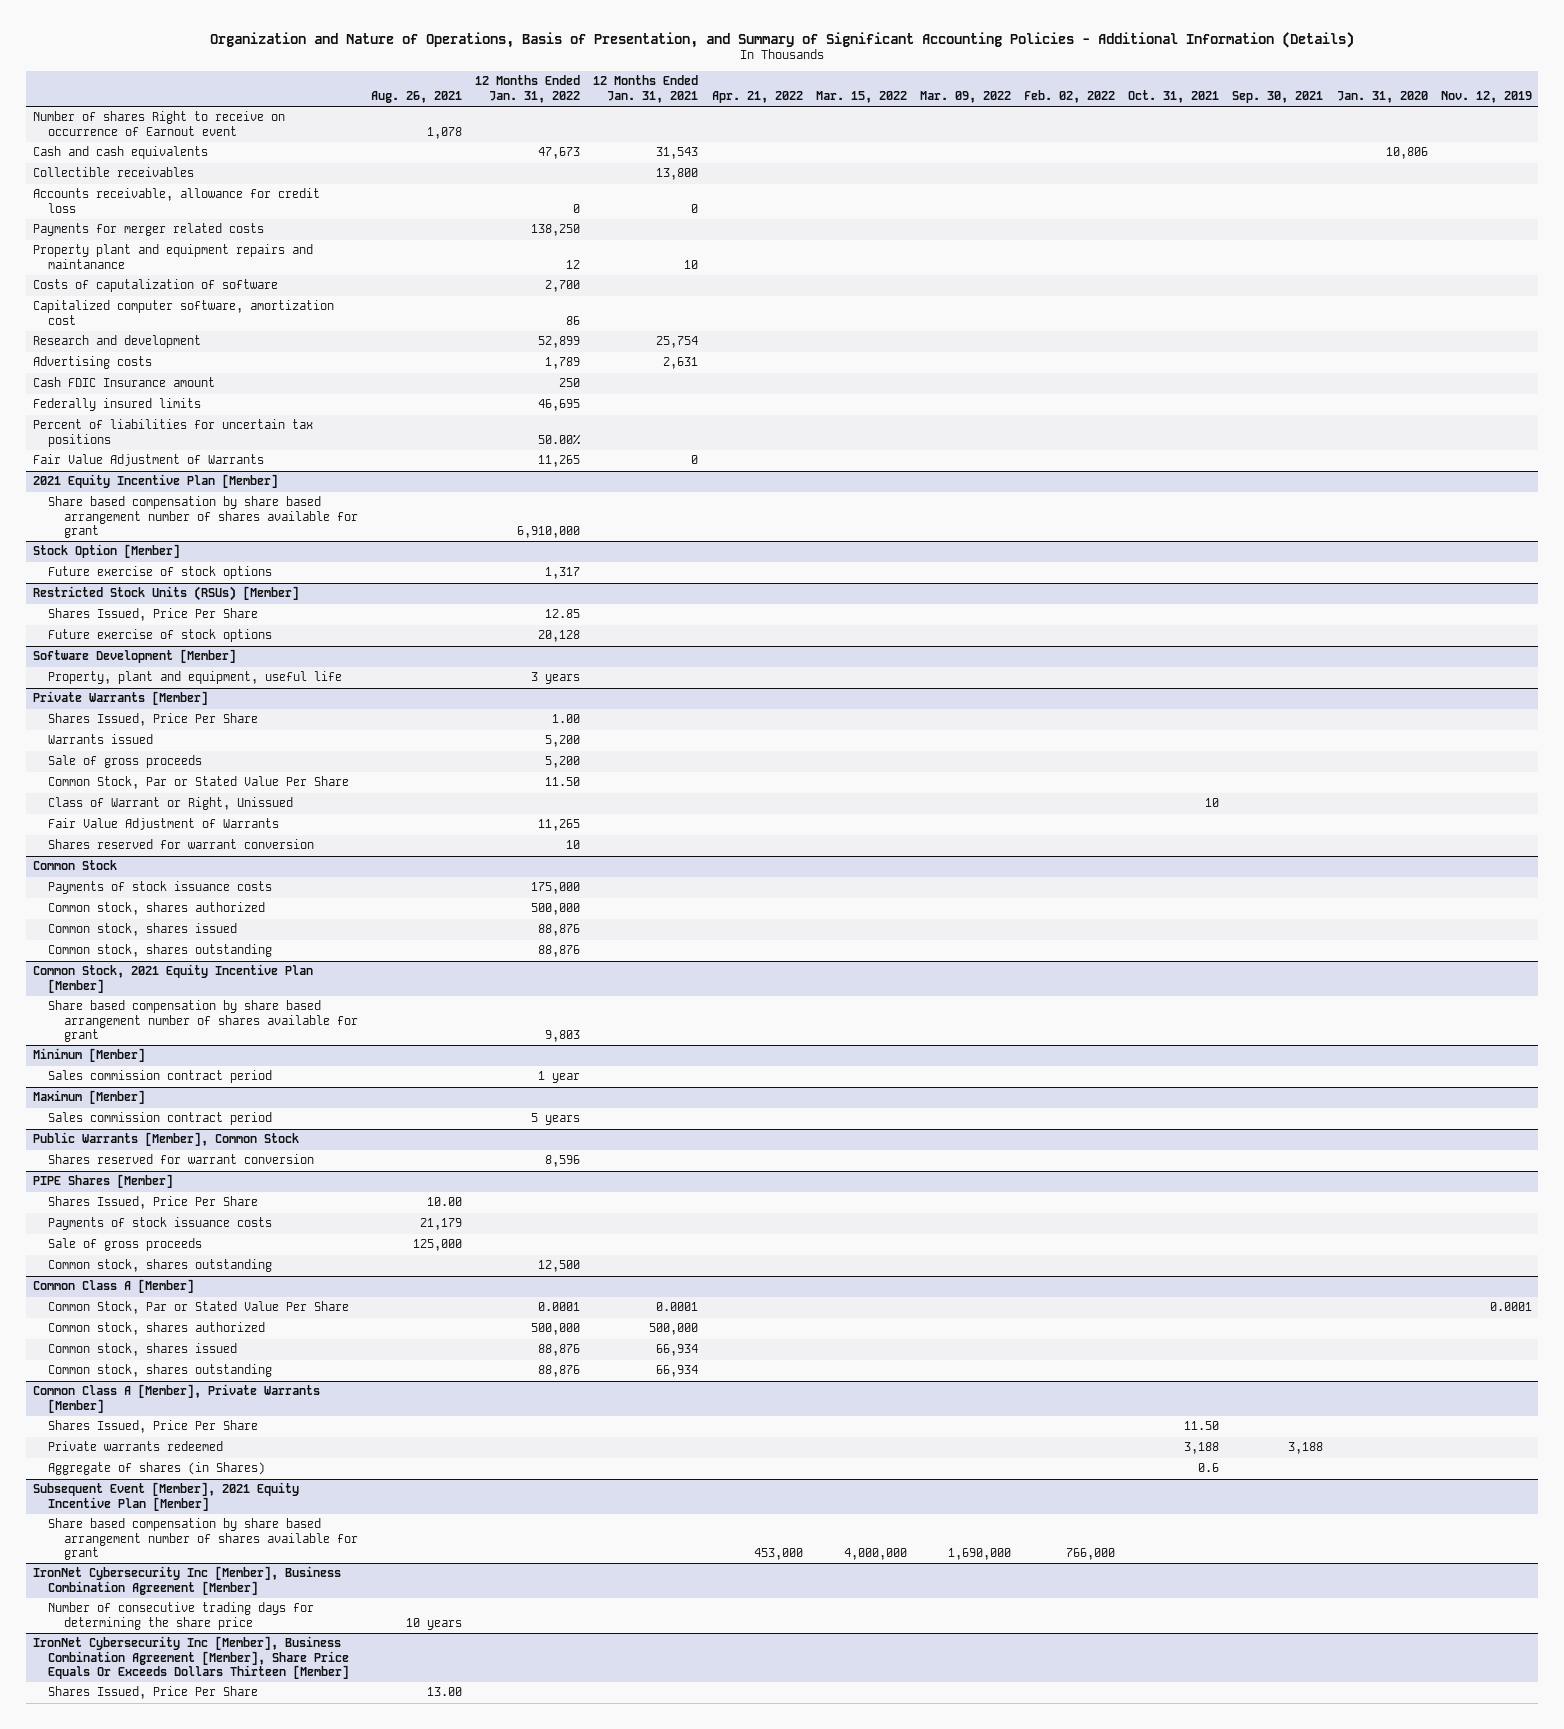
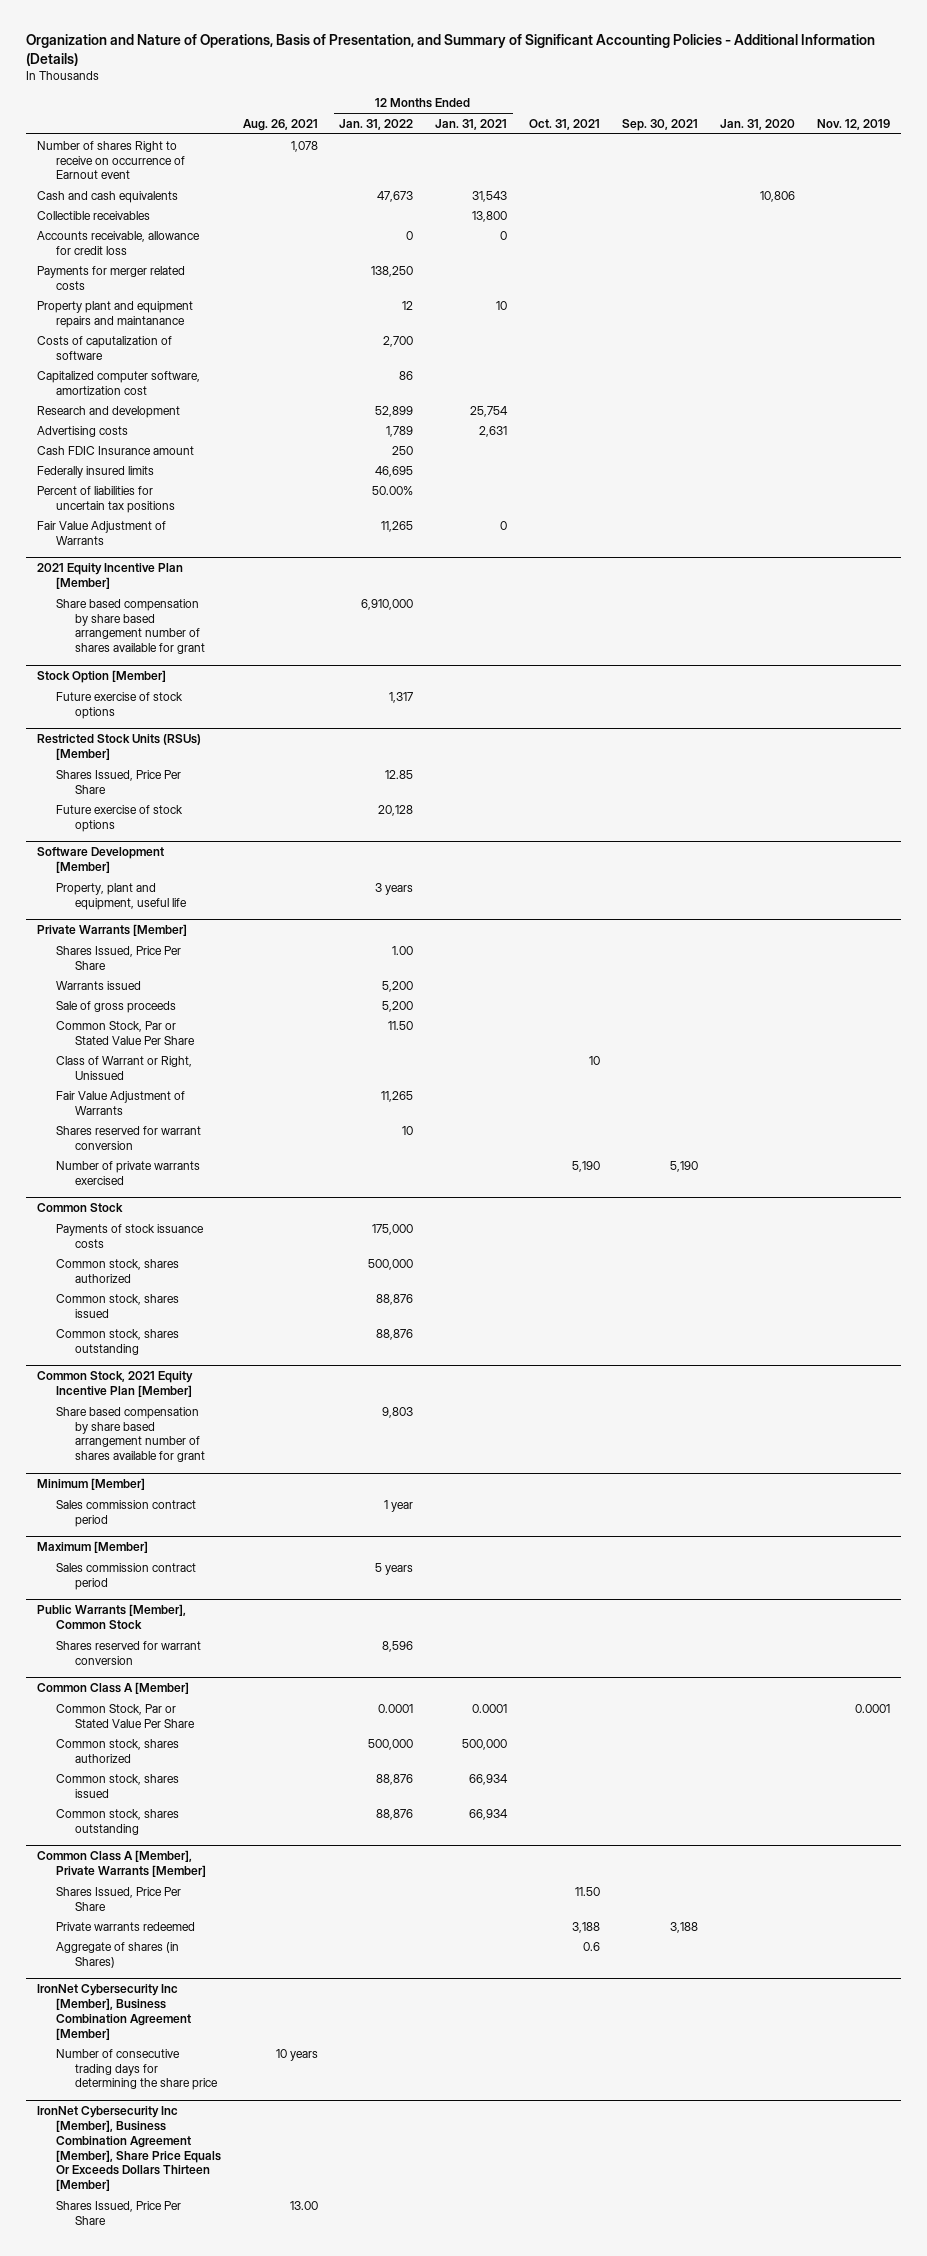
[711,90,803,103] Apr. 21, 2022 -> none
[815,90,907,103] Mar. 15, 2022 -> none
[919,90,1011,103] Mar. 09, 2022 -> none
[1024,89,1116,103] Feb. 02, 2022 -> none
none -> [55,1160,200,1185] Number of private warrants exercised
[32,1174,173,1189] PIPE Shares [Member] -> none
[48,1196,259,1210] Shares Issued, Price Per Share -> none
[48,1217,273,1231] Payments of stock issuance costs -> none
[48,1238,203,1252] Sale of gross proceeds -> none
[48,1259,273,1273] Common stock, shares outstanding -> none
[32,1482,299,1511] Subsequent Event [Member], 2021 Equity Incentive Plan [Member] -> none
[48,1518,358,1560] Share based compensation by share based arrangement number of shares available for grant -> none

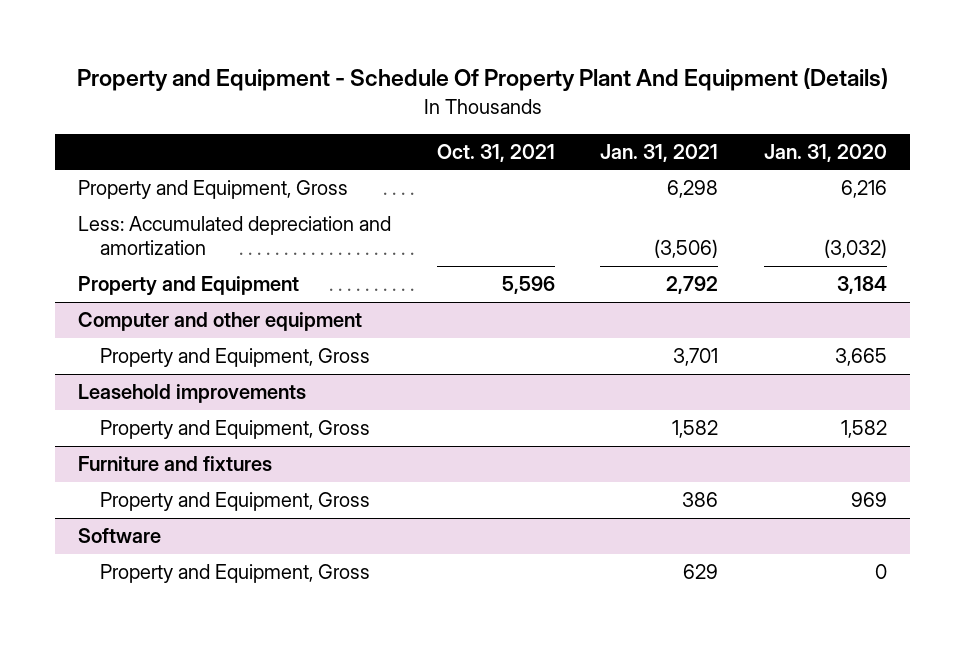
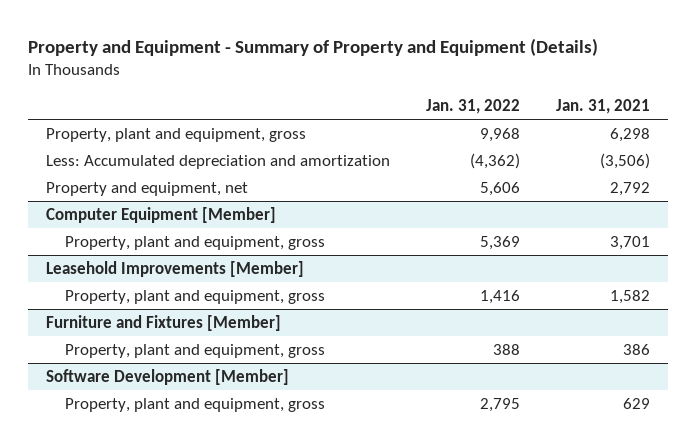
[76,68,888,92] Property and Equipment - Schedule Of Property Plant And Equipment (Details) -> [27,38,598,57] Property and Equipment - Summary of Property and Equipment (Details)
[436,143,555,162] Oct. 31, 2021 -> none
[764,143,888,162] Jan. 31, 2020 -> none
none -> [425,98,520,114] Jan. 31, 2022
[78,180,349,200] Property and Equipment, Gross -> [45,128,306,143] Property, plant and equipment, gross
[78,276,300,297] Property and Equipment -> [45,182,248,197] Property and equipment, net
[78,312,363,332] Computer and other equipment -> [45,207,276,224] Computer Equipment [Member]
[100,348,371,368] Property and Equipment, Gross -> [64,236,325,251] Property, plant and equipment, gross
[78,384,307,404] Leasehold improvements -> [45,261,304,278] Leasehold Improvements [Member]
[100,420,371,440] Property and Equipment, Gross -> [64,290,325,305] Property, plant and equipment, gross
[78,456,273,472] Furniture and fixtures -> [45,315,281,332] Furniture and Fixtures [Member]
[100,492,371,512] Property and Equipment, Gross -> [64,344,325,359] Property, plant and equipment, gross
[78,528,162,544] Software -> [45,369,289,386] Software Development [Member]
[100,564,371,584] Property and Equipment, Gross -> [64,398,325,413] Property, plant and equipment, gross

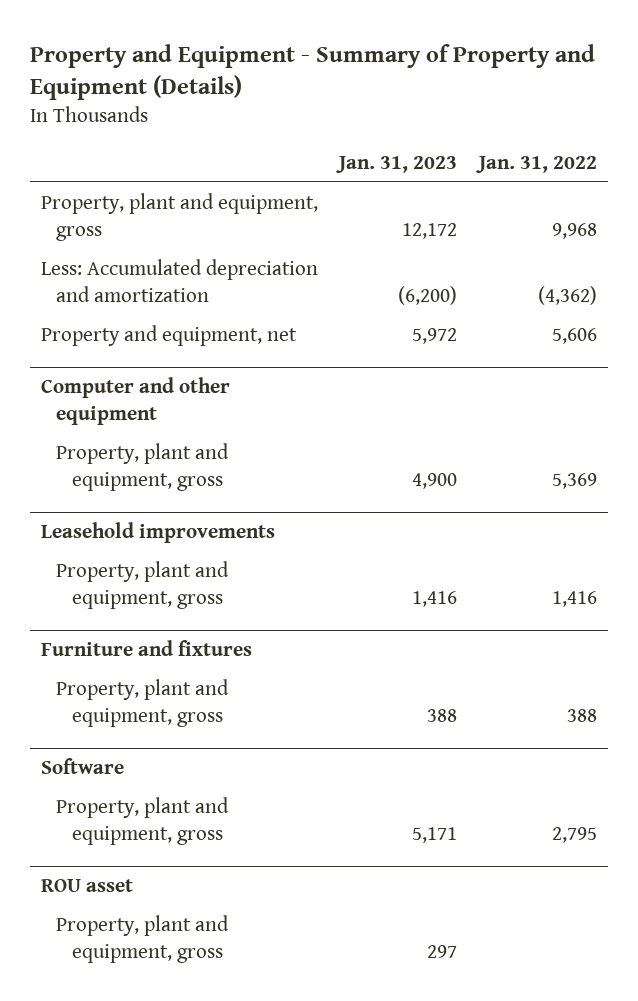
[555,98,650,114] Jan. 31, 2021 -> none
none -> [336,155,458,173] Jan. 31, 2023
[45,207,276,224] Computer Equipment [Member] -> [40,377,230,425] Computer and other equipment
[45,261,304,278] Leasehold Improvements [Member] -> [40,522,275,544] Leasehold improvements
[45,315,281,332] Furniture and Fixtures [Member] -> [40,640,252,657] Furniture and fixtures
[45,369,289,386] Software Development [Member] -> [40,758,124,775] Software
none -> [40,879,133,893] ROU asset
none -> [56,914,230,963] Property, plant and equipment, gross

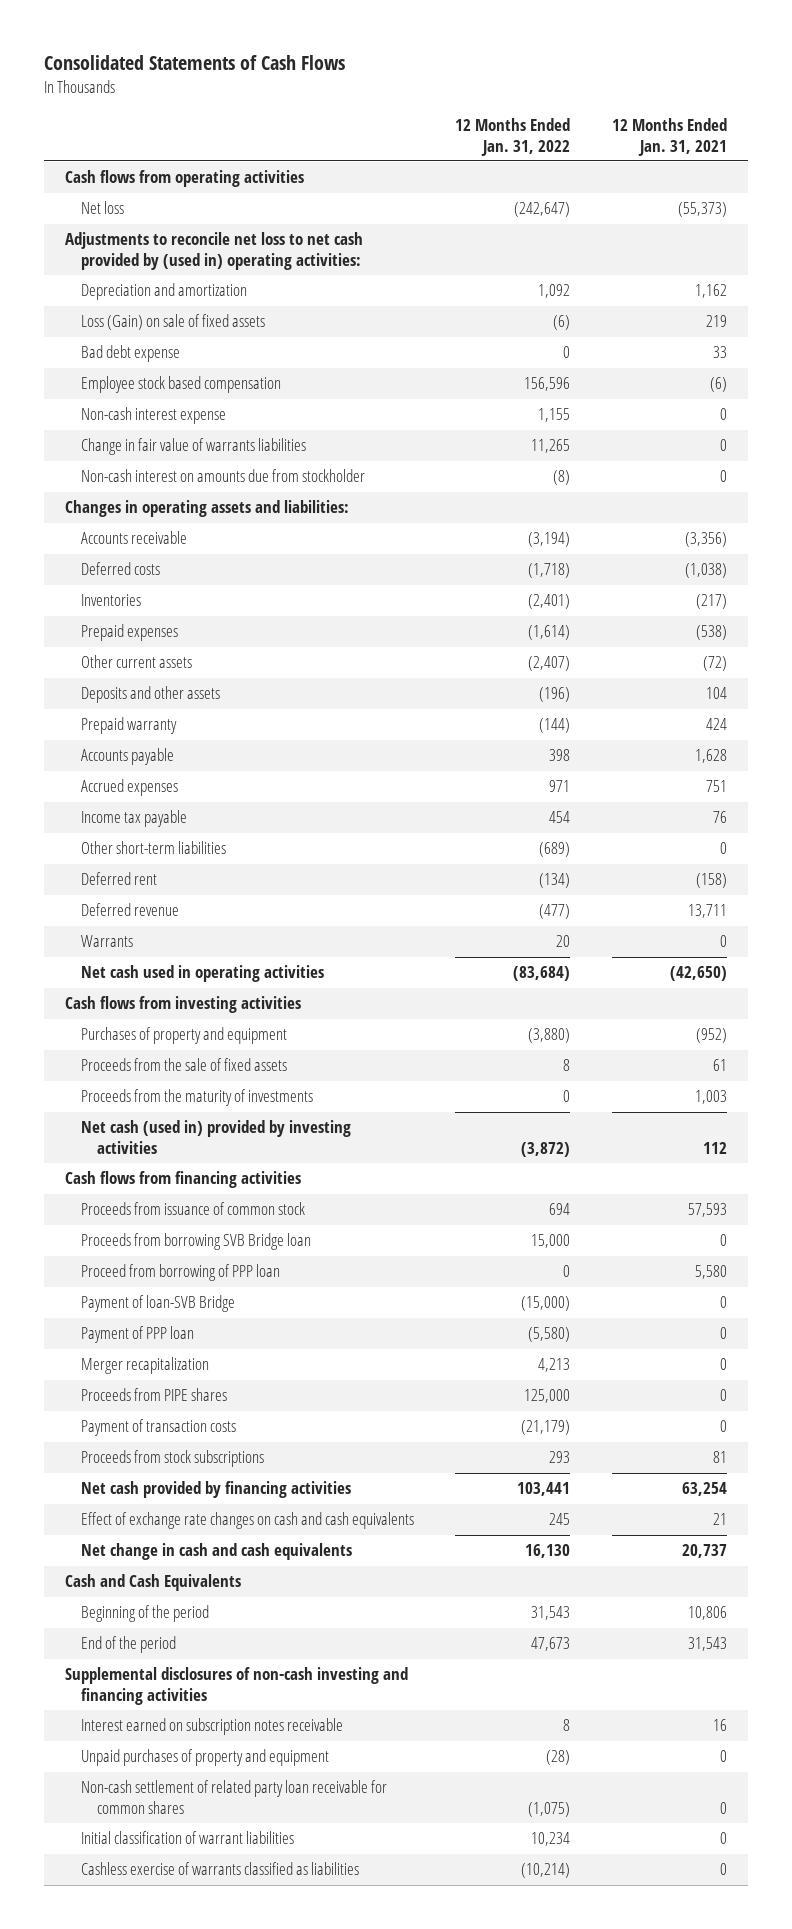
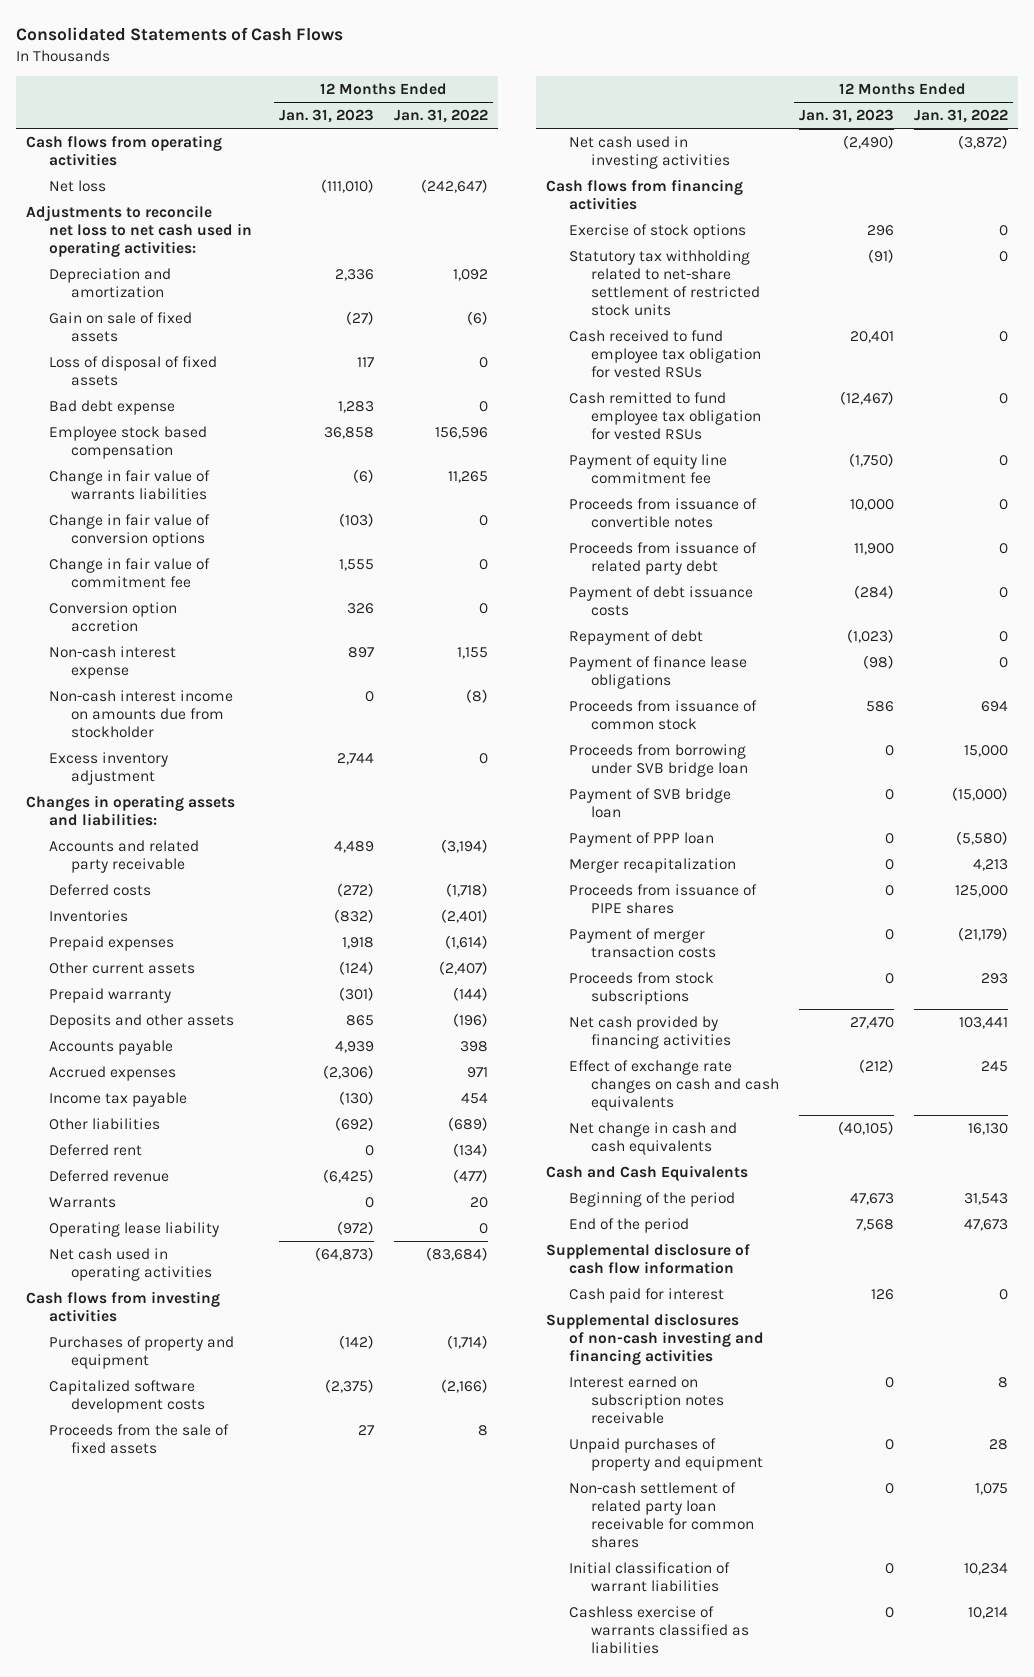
[612,118,728,156] 12 Months Ended Jan. 31, 2021 -> none
none -> [279,109,375,124] Jan. 31, 2023
[65,232,364,270] Adjustments to reconcile net loss to net cash provided by (used in) operating activities: -> [26,204,252,257] Adjustments to reconcile net loss to net cash used in operating activities:
[80,314,265,331] Loss (Gain) on sale of fixed assets -> [48,311,192,342] Gain on sale of fixed assets
none -> [48,355,217,386] Loss of disposal of fixed assets
none -> [48,513,210,547] Change in fair value of conversion options
none -> [48,557,210,588] Change in fair value of commitment fee
none -> [48,601,177,632] Conversion option accretion
[80,407,226,425] Non-cash interest expense -> [48,645,176,679] Non-cash interest expense
[80,469,365,483] Non-cash interest on amounts due from stockholder -> [48,689,233,738] Non-cash interest income on amounts due from stockholder
none -> [48,751,168,785] Excess inventory adjustment
[80,531,187,545] Accounts receivable -> [48,839,199,873] Accounts and related party receivable
[80,686,220,704] Deposits and other assets -> [48,1013,234,1029] Deposits and other assets
[80,841,226,855] Other short-term liabilities -> [48,1117,160,1130] Other liabilities
none -> [48,1221,219,1237] Operating lease liability
[528,1028,571,1044] (3,880) -> [446,1334,488,1349] (1,714)
none -> [48,1379,206,1413] Capitalized software development costs
[80,1089,313,1107] Proceeds from the maturity of investments -> none
[80,1120,351,1154] Net cash (used in) provided by investing activities -> [568,135,731,169] Net cash used in investing activities
none -> [568,223,746,239] Exercise of stock options
none -> [568,249,761,316] Statutory tax withholding related to net-share settlement of restricted stock units
none -> [568,329,762,378] Cash received to fund employee tax obligation for vested RSUs
none -> [568,391,762,440] Cash remitted to fund employee tax obligation for vested RSUs
none -> [568,453,727,484] Payment of equity line commitment fee
none -> [568,497,757,528] Proceeds from issuance of convertible notes
none -> [568,541,757,575] Proceeds from issuance of related party debt
none -> [568,585,753,616] Payment of debt issuance costs
none -> [568,629,703,645] Repayment of debt
none -> [568,655,747,689] Payment of finance lease obligations
[80,1264,280,1282] Proceed from borrowing of PPP loan -> none
[80,1233,311,1251] Proceeds from borrowing SVB Bridge loan -> [568,743,749,777] Proceeds from borrowing under SVB bridge loan
[80,1295,235,1313] Payment of loan-SVB Bridge -> [568,787,731,818] Payment of SVB bridge loan
[80,1388,227,1402] Proceeds from PIPE shares -> [568,883,757,914] Proceeds from issuance of PIPE shares
[80,1419,236,1437] Payment of transaction costs -> [568,927,717,958] Payment of merger transaction costs
none -> [546,1242,751,1274] Supplemental disclosure of cash flow information
none -> [568,1287,724,1303] Cash paid for interest
[546,1750,571,1766] (28) -> [988,1438,1008,1450] 28
[528,1801,571,1817] (1,075) -> [974,1482,1008,1495] 1,075
[521,1863,571,1879] (10,214) -> [967,1606,1008,1619] 10,214

